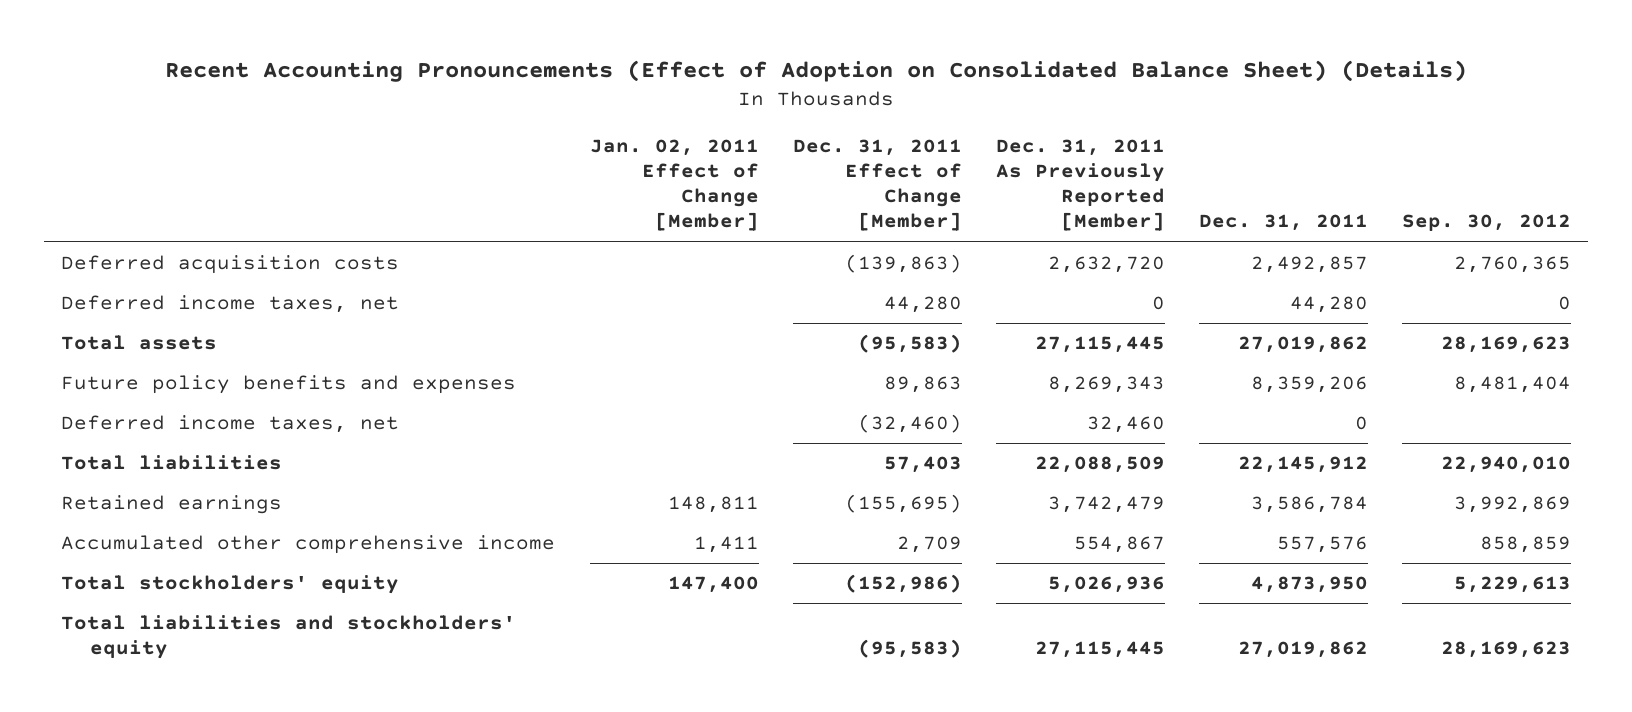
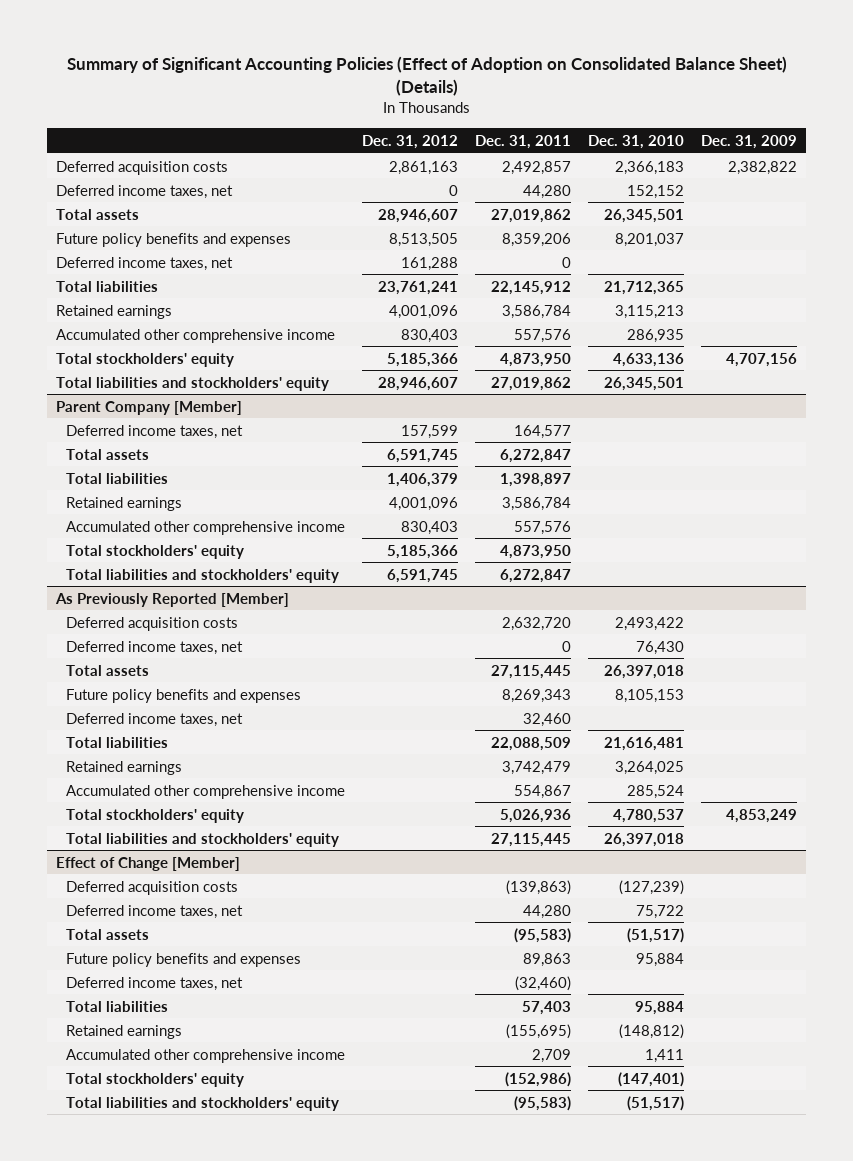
[165,59,1468,82] Recent Accounting Pronouncements (Effect of Adoption on Consolidated Balance Sheet) (Details) -> [66,56,787,97] Summary of Significant Accounting Policies (Effect of Adoption on Consolidated Balance Sheet) (Details)
[589,139,759,232] Jan. 02, 2011 Effect of Change [Member] -> none
[792,139,962,232] Dec. 31, 2011 Effect of Change [Member] -> none
[995,139,1165,232] Dec. 31, 2011 As Previously Reported [Member] -> none
[1401,214,1571,232] Sep. 30, 2012 -> none
none -> [362,134,459,149] Dec. 31, 2012
none -> [588,134,685,149] Dec. 31, 2010
none -> [701,134,798,149] Dec. 31, 2009
none -> [55,400,242,415] Parent Company [Member]
none -> [66,424,244,439] Deferred income taxes, net
none -> [66,448,150,460] Total assets
none -> [66,472,169,484] Total liabilities
none -> [66,496,183,511] Retained earnings
none -> [66,520,346,535] Accumulated other comprehensive income
none -> [66,544,245,559] Total stockholders' equity
none -> [66,568,340,583] Total liabilities and stockholders' equity
none -> [54,592,289,607] As Previously Reported [Member]
none -> [66,616,239,631] Deferred acquisition costs
none -> [66,640,244,655] Deferred income taxes, net
none -> [66,664,150,676] Total assets
none -> [66,688,302,703] Future policy benefits and expenses
none -> [66,712,244,727] Deferred income taxes, net
none -> [66,736,169,748] Total liabilities
none -> [66,760,183,775] Retained earnings
none -> [66,784,346,799] Accumulated other comprehensive income
none -> [66,808,245,823] Total stockholders' equity
none -> [66,832,340,847] Total liabilities and stockholders' equity
none -> [55,856,240,871] Effect of Change [Member]
none -> [66,880,239,895] Deferred acquisition costs
none -> [66,904,244,919] Deferred income taxes, net
none -> [66,928,150,940] Total assets
none -> [66,952,302,967] Future policy benefits and expenses
none -> [66,976,244,991] Deferred income taxes, net
none -> [66,1000,169,1012] Total liabilities
none -> [66,1024,183,1039] Retained earnings
none -> [66,1048,346,1063] Accumulated other comprehensive income
none -> [66,1072,245,1087] Total stockholders' equity
none -> [66,1096,340,1111] Total liabilities and stockholders' equity

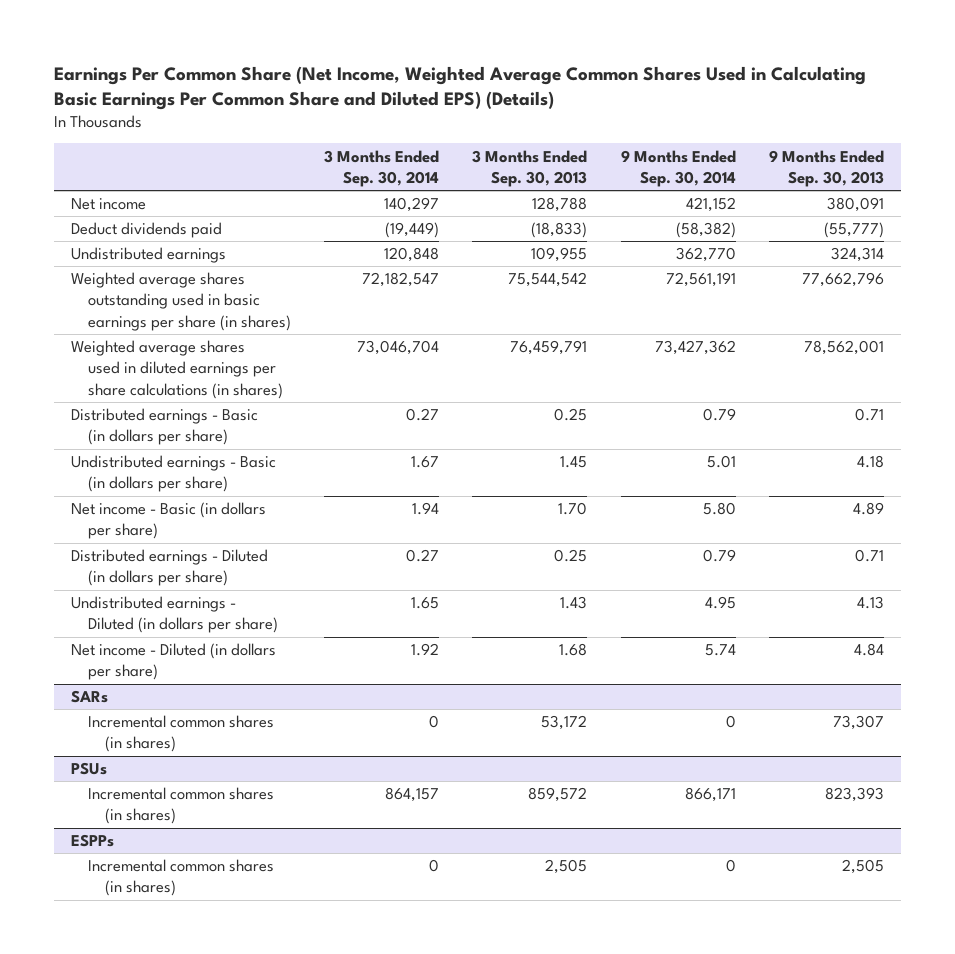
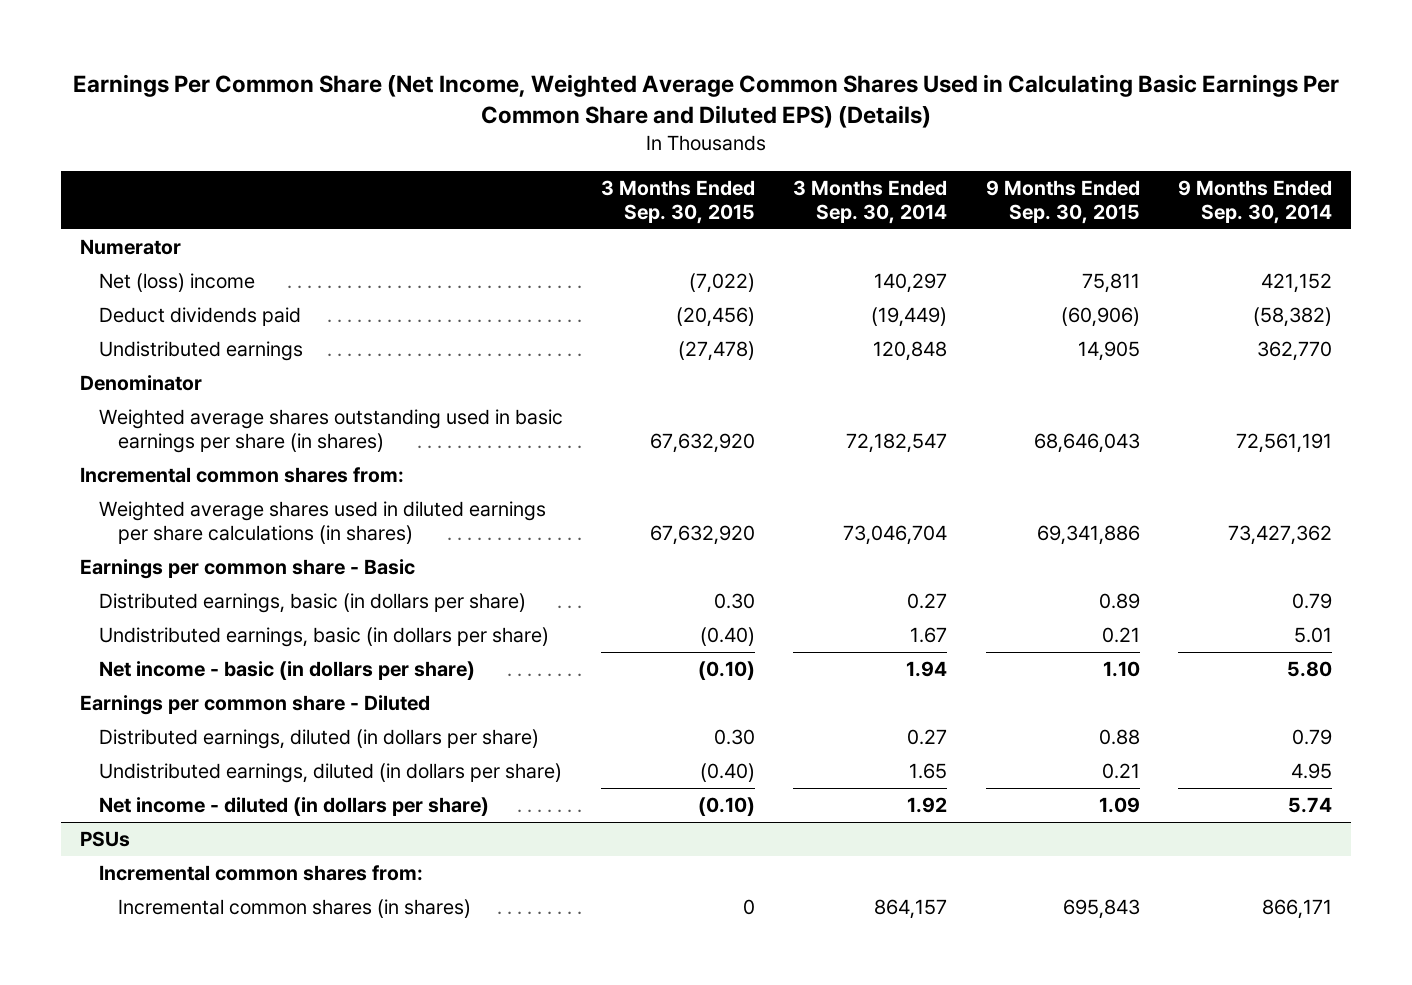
[472,149,588,187] 3 Months Ended Sep. 30, 2013 -> none
[769,149,885,187] 9 Months Ended Sep. 30, 2013 -> none
none -> [601,179,756,224] 3 Months Ended Sep. 30, 2015
none -> [985,179,1140,224] 9 Months Ended Sep. 30, 2015
none -> [79,239,181,256] Numerator
[70,198,146,211] Net income -> [99,273,256,293] Net (loss) income
none -> [79,375,202,392] Denominator
none -> [79,467,404,484] Incremental common shares from:
[70,690,108,704] SARs -> none
[87,715,274,753] Incremental common shares (in shares) -> none
none -> [79,559,415,580] Earnings per common share - Basic
[70,408,258,446] Distributed earnings - Basic (in dollars per share) -> [99,593,527,614] Distributed earnings, basic (in dollars per share)
[70,455,276,493] Undistributed earnings - Basic (in dollars per share) -> [99,627,550,648] Undistributed earnings, basic (in dollars per share)
[70,502,266,540] Net income - Basic (in dollars per share) -> [99,661,476,681] Net income - basic (in dollars per share)
none -> [79,695,430,716] Earnings per common share - Diluted
[70,549,268,587] Distributed earnings - Diluted (in dollars per share) -> [99,729,540,750] Distributed earnings, diluted (in dollars per share)
[70,596,278,634] Undistributed earnings - Diluted (in dollars per share) -> [99,763,563,784] Undistributed earnings, diluted (in dollars per share)
[70,643,276,681] Net income - Diluted (in dollars per share) -> [99,797,490,817] Net income - diluted (in dollars per share)
none -> [99,865,424,882] Incremental common shares from:
[70,834,114,848] ESPPs -> none
[87,859,274,897] Incremental common shares (in shares) -> none

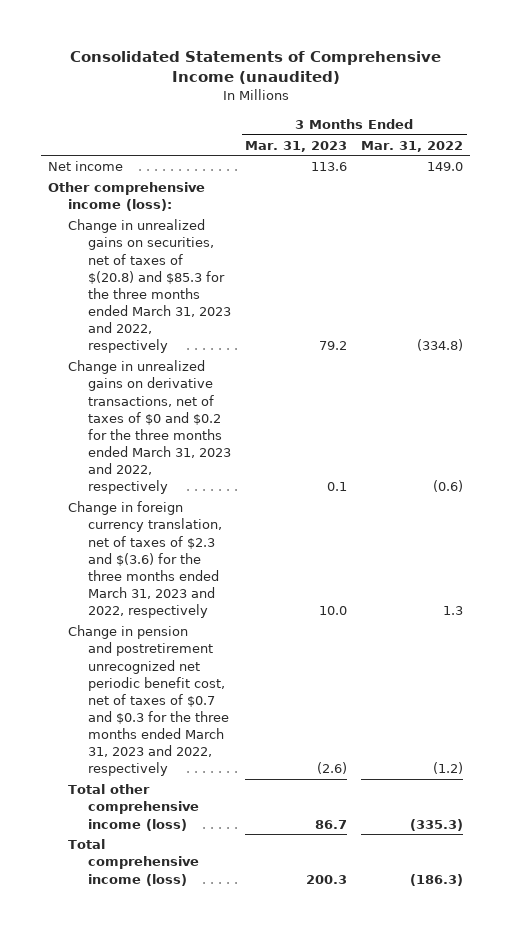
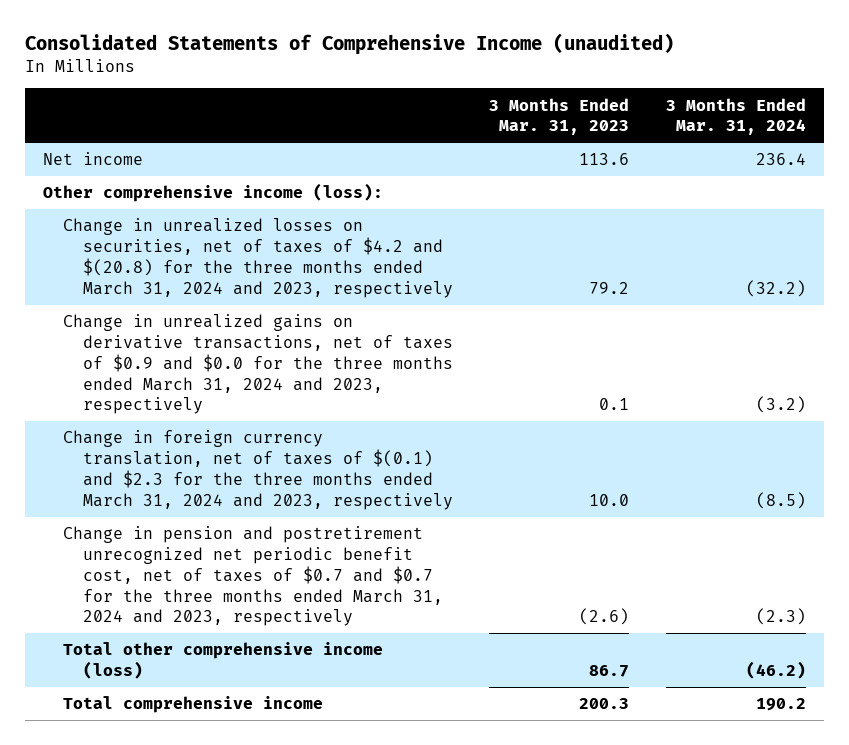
[361,140,464,152] Mar. 31, 2022 -> none
none -> [665,97,806,136] 3 Months Ended Mar. 31, 2024
[68,219,232,354] Change in unrealized gains on securities, net of taxes of $(20.8) and $85.3 for the three months ended March 31, 2023 and 2022, respectively -> [62,218,453,298] Change in unrealized losses on securities, net of taxes of $4.2 and $(20.8) for the three months ended March 31, 2024 and 2023, respectively
[68,360,232,495] Change in unrealized gains on derivative transactions, net of taxes of $0 and $0.2 for the three months ended March 31, 2023 and 2022, respectively -> [62,314,453,415] Change in unrealized gains on derivative transactions, net of taxes of $0.9 and $0.0 for the three months ended March 31, 2024 and 2023, respectively
[68,501,223,618] Change in foreign currency translation, net of taxes of $2.3 and $(3.6) for the three months ended March 31, 2023 and 2022, respectively -> [62,430,453,510] Change in foreign currency translation, net of taxes of $(0.1) and $2.3 for the three months ended March 31, 2024 and 2023, respectively
[68,625,230,777] Change in pension and postretirement unrecognized net periodic benefit cost, net of taxes of $0.7 and $0.3 for the three months ended March 31, 2023 and 2022, respectively -> [62,526,443,627] Change in pension and postretirement unrecognized net periodic benefit cost, net of taxes of $0.7 and $0.7 for the three months ended March 31, 2024 and 2023, respectively
[68,839,200,886] Total comprehensive income (loss) -> [62,696,323,714] Total comprehensive income

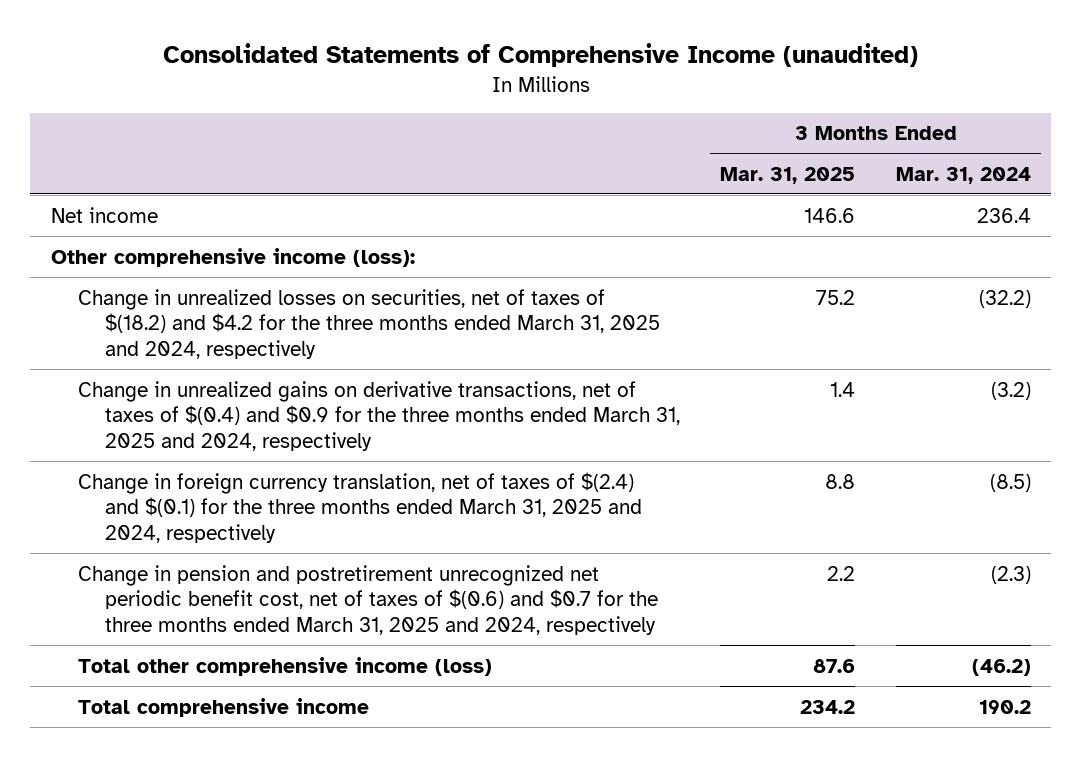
[489,97,630,136] 3 Months Ended Mar. 31, 2023 -> none
none -> [720,166,856,184] Mar. 31, 2025
[62,218,453,298] Change in unrealized losses on securities, net of taxes of $4.2 and $(20.8) for the three months ended March 31, 2024 and 2023, respectively -> [77,288,660,360] Change in unrealized losses on securities, net of taxes of $(18.2) and $4.2 for the three months ended March 31, 2025 and 2024, respectively
[62,314,453,415] Change in unrealized gains on derivative transactions, net of taxes of $0.9 and $0.0 for the three months ended March 31, 2024 and 2023, respectively -> [77,380,680,452] Change in unrealized gains on derivative transactions, net of taxes of $(0.4) and $0.9 for the three months ended March 31, 2025 and 2024, respectively
[62,430,453,510] Change in foreign currency translation, net of taxes of $(0.1) and $2.3 for the three months ended March 31, 2024 and 2023, respectively -> [77,471,642,544] Change in foreign currency translation, net of taxes of $(2.4) and $(0.1) for the three months ended March 31, 2025 and 2024, respectively
[62,526,443,627] Change in pension and postretirement unrecognized net periodic benefit cost, net of taxes of $0.7 and $0.7 for the three months ended March 31, 2024 and 2023, respectively -> [77,564,658,636] Change in pension and postretirement unrecognized net periodic benefit cost, net of taxes of $(0.6) and $0.7 for the three months ended March 31, 2025 and 2024, respectively

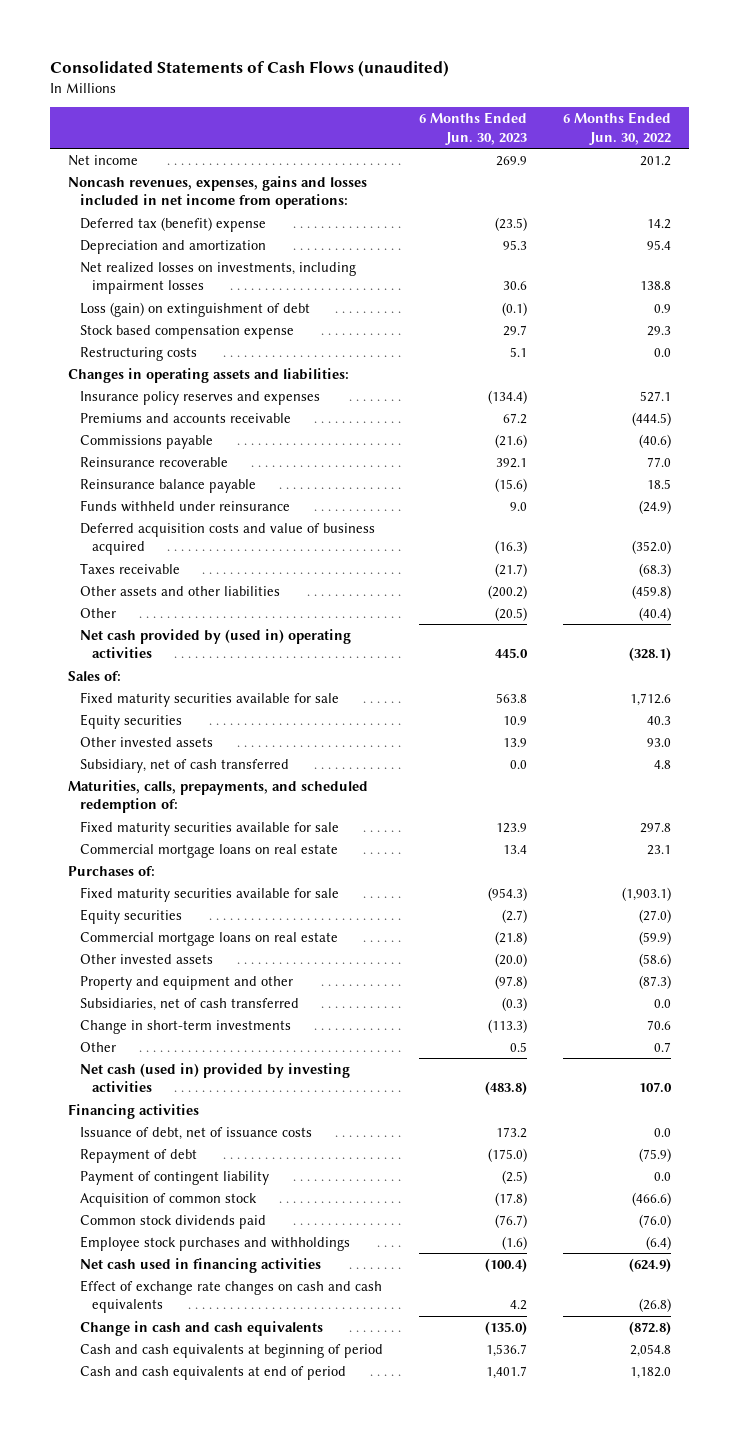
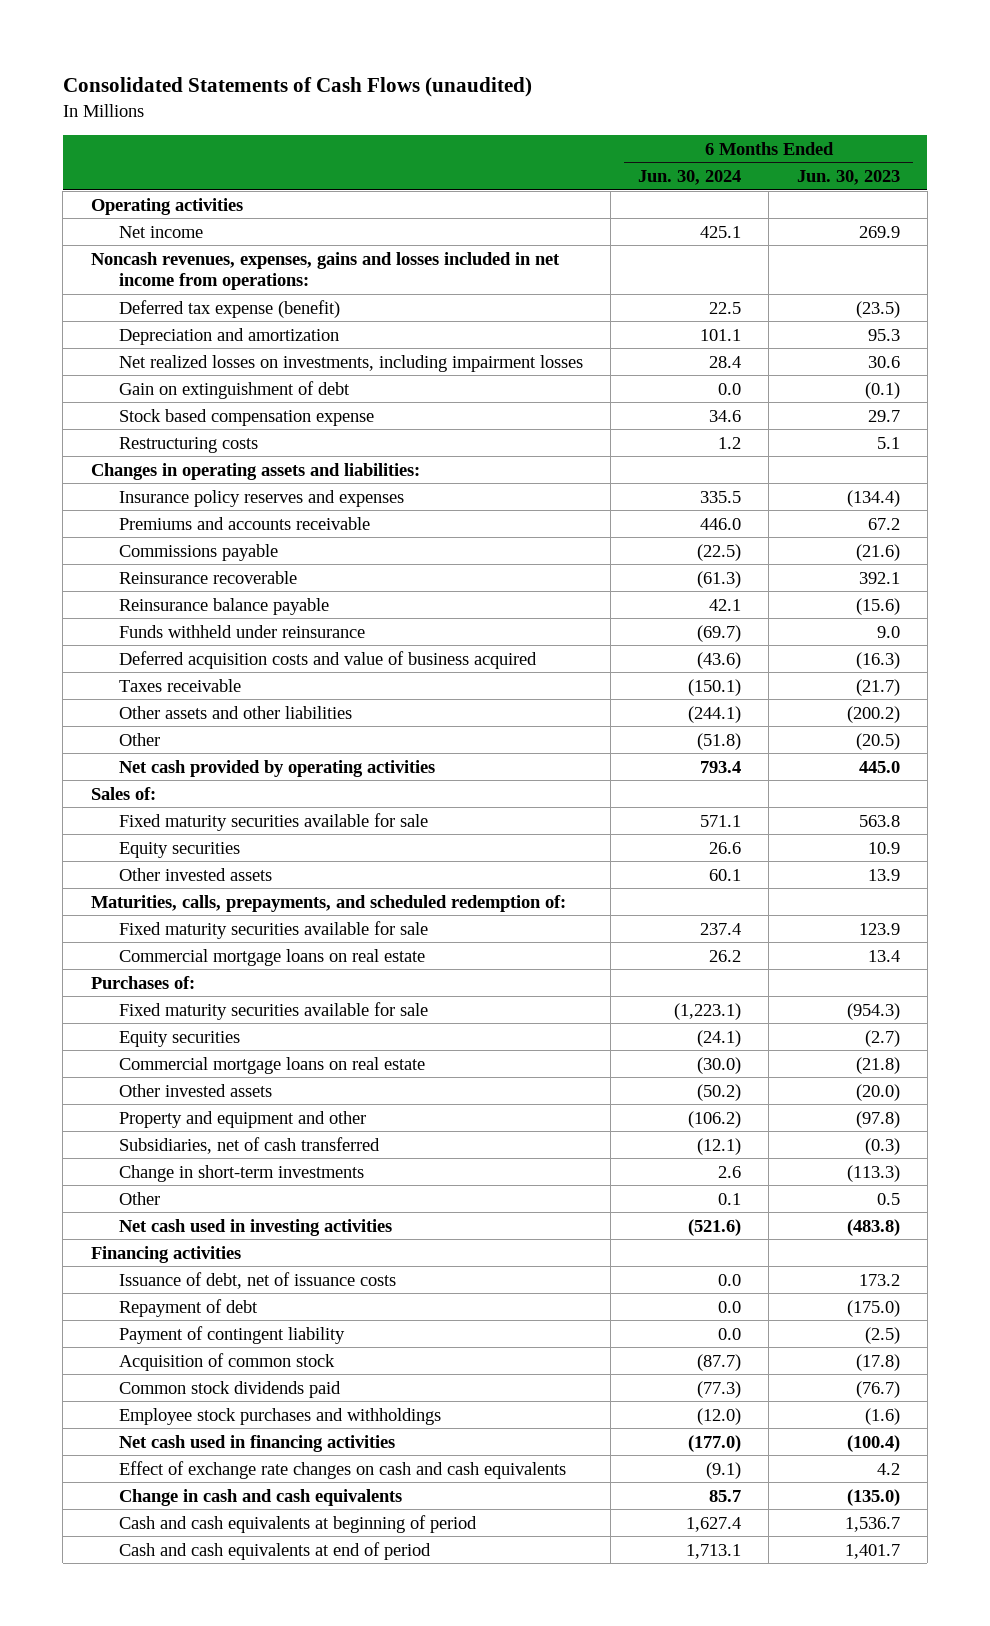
[563,112,672,145] 6 Months Ended Jun. 30, 2022 -> none
none -> [638,170,742,186] Jun. 30, 2024
none -> [90,197,243,215] Operating activities
[80,216,267,232] Deferred tax (benefit) expense -> [118,299,340,318] Deferred tax expense (benefit)
[80,301,311,317] Loss (gain) on extinguishment of debt -> [118,380,350,399] Gain on extinguishment of debt
[80,628,352,659] Net cash provided by (used in) operating activities -> [118,759,435,777] Net cash provided by operating activities
[80,758,290,773] Subsidiary, net of cash transferred -> none
[80,1062,351,1093] Net cash (used in) provided by investing activities -> [118,1218,392,1236] Net cash used in investing activities

